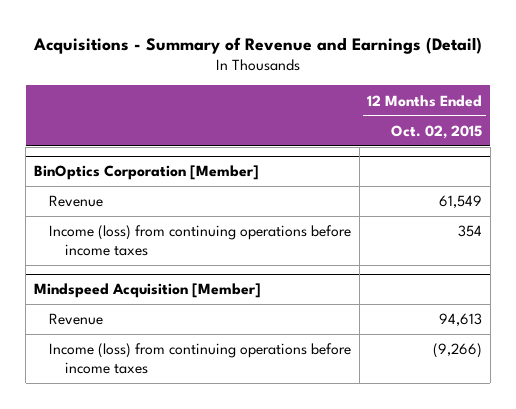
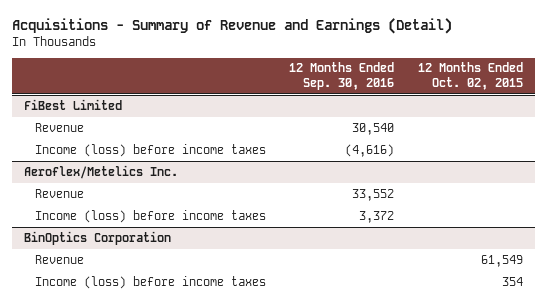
none -> [289,62,395,90] 12 Months Ended Sep. 30, 2016
none -> [23,98,122,110] FiBest Limited
none -> [34,122,84,132] Revenue
none -> [34,143,266,157] Income (loss) before income taxes
none -> [23,164,178,179] Aeroflex/Metelics Inc.
none -> [34,188,84,198] Revenue
none -> [34,209,266,223] Income (loss) before income taxes
[33,165,259,181] BinOptics Corporation [Member] -> [23,230,171,245] BinOptics Corporation
[33,283,261,299] Mindspeed Acquisition [Member] -> none
[49,313,104,326] Revenue -> none
[49,343,352,374] Income (loss) from continuing operations before income taxes -> none
[49,225,352,256] Income (loss) from continuing operations before income taxes -> [34,275,266,289] Income (loss) before income taxes

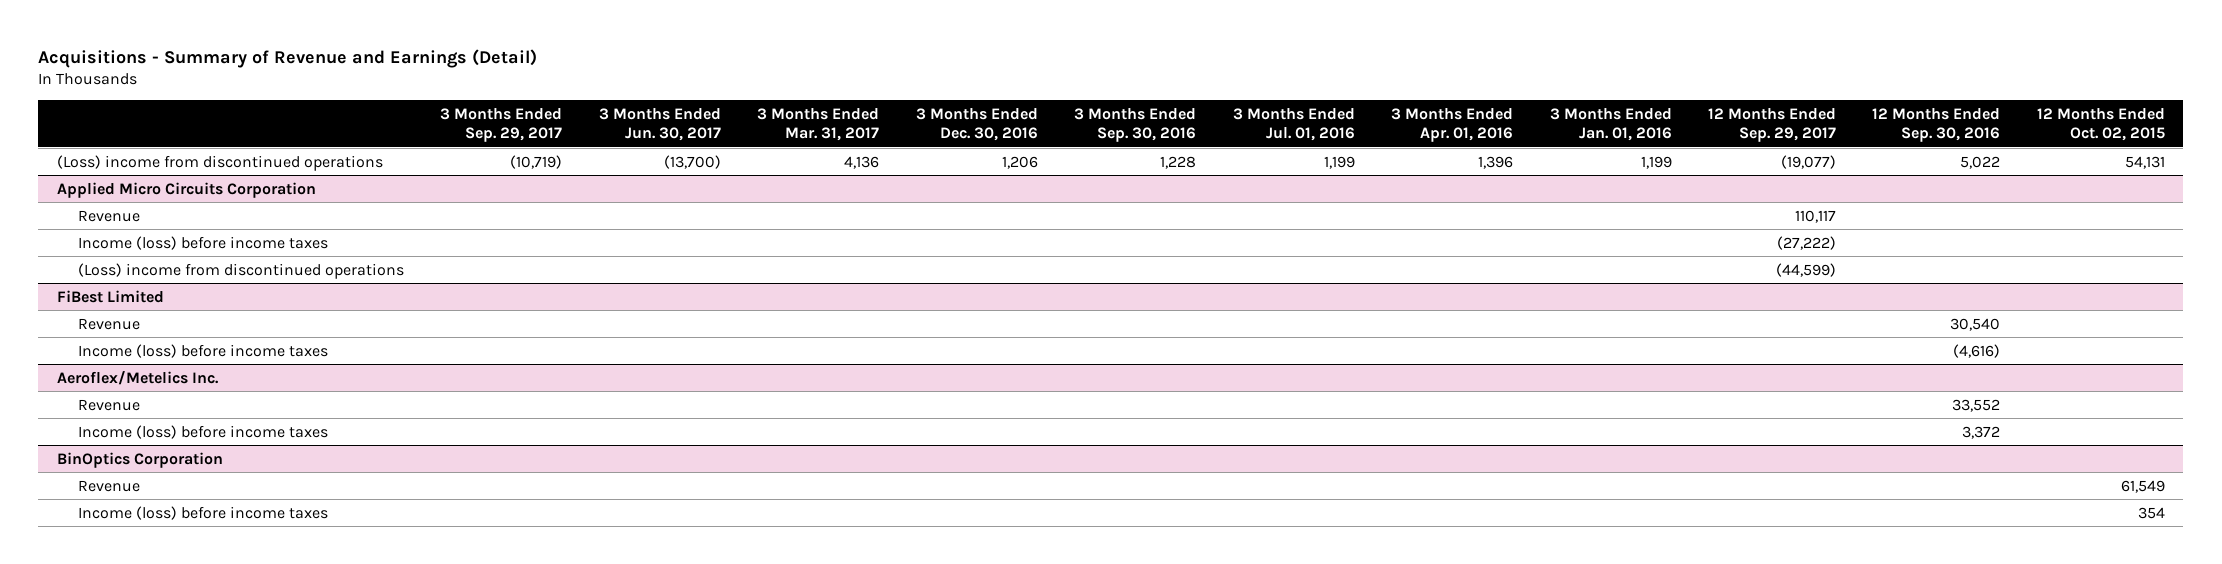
none -> [440,107,563,143] 3 Months Ended Sep. 29, 2017
none -> [598,107,721,142] 3 Months Ended Jun. 30, 2017
none -> [757,107,880,142] 3 Months Ended Mar. 31, 2017
none -> [915,107,1038,142] 3 Months Ended Dec. 30, 2016
none -> [1074,107,1197,143] 3 Months Ended Sep. 30, 2016
none -> [1232,107,1355,142] 3 Months Ended Jul. 01, 2016
none -> [1391,107,1514,143] 3 Months Ended Apr. 01, 2016
none -> [1549,107,1672,142] 3 Months Ended Jan. 01, 2016
none -> [1707,107,1836,143] 12 Months Ended Sep. 29, 2017
none -> [56,154,383,171] (Loss) income from discontinued operations
none -> [56,181,316,198] Applied Micro Circuits Corporation
none -> [77,209,140,222] Revenue
none -> [77,235,328,250] Income (loss) before income taxes
none -> [77,262,404,279] (Loss) income from discontinued operations

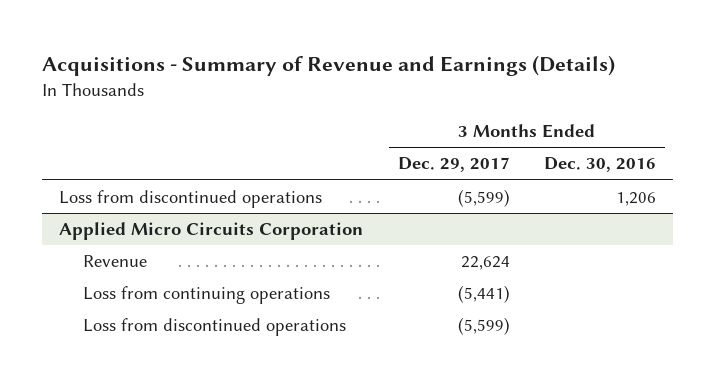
[38,48,538,68] Acquisitions - Summary of Revenue and Earnings (Detail) -> [41,54,615,76] Acquisitions - Summary of Revenue and Earnings (Details)
[440,107,563,143] 3 Months Ended Sep. 29, 2017 -> none
[598,107,721,142] 3 Months Ended Jun. 30, 2017 -> none
[757,107,880,142] 3 Months Ended Mar. 31, 2017 -> none
[1074,107,1197,143] 3 Months Ended Sep. 30, 2016 -> none
[1232,107,1355,142] 3 Months Ended Jul. 01, 2016 -> none
[1391,107,1514,143] 3 Months Ended Apr. 01, 2016 -> none
[1549,107,1672,142] 3 Months Ended Jan. 01, 2016 -> none
[1707,107,1836,143] 12 Months Ended Sep. 29, 2017 -> none
[1872,107,2001,143] 12 Months Ended Sep. 30, 2016 -> none
[2036,107,2165,142] 12 Months Ended Oct. 02, 2015 -> none
none -> [397,157,510,173] Dec. 29, 2017
[56,154,383,171] (Loss) income from discontinued operations -> [59,190,323,209] Loss from discontinued operations
[56,289,164,303] FiBest Limited -> none
[77,317,140,330] Revenue -> none
[77,343,328,358] Income (loss) before income taxes -> none
[56,370,219,385] Aeroflex/Metelics Inc. -> none
[77,398,140,411] Revenue -> none
[77,424,328,439] Income (loss) before income taxes -> none
[56,451,223,468] BinOptics Corporation -> none
[77,479,140,492] Revenue -> none
[77,505,328,520] Income (loss) before income taxes -> none
[77,235,328,250] Income (loss) before income taxes -> [83,286,331,305] Loss from continuing operations
[77,262,404,279] (Loss) income from discontinued operations -> [83,318,347,337] Loss from discontinued operations

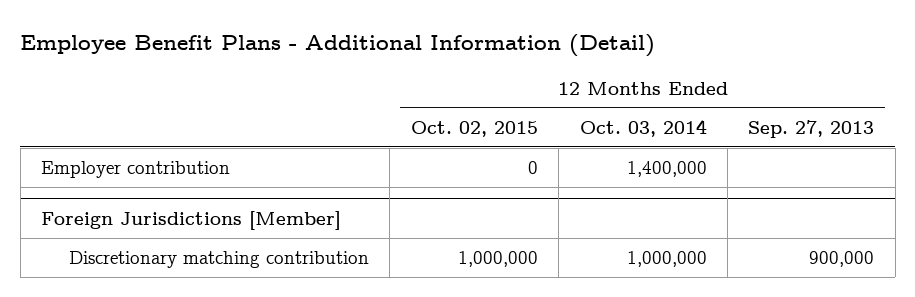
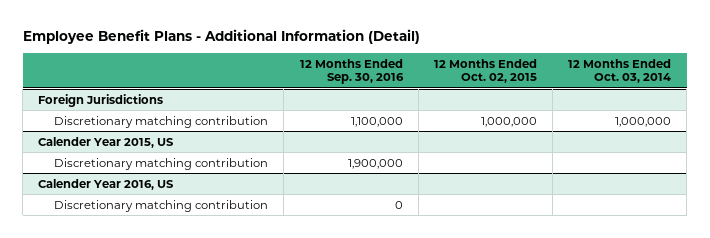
[748,119,875,138] Sep. 27, 2013 -> none
none -> [299,58,404,85] 12 Months Ended Sep. 30, 2016
[40,161,230,179] Employer contribution -> none
[40,210,341,230] Foreign Jurisdictions [Member] -> [38,93,164,107] Foreign Jurisdictions
none -> [38,136,175,148] Calender Year 2015, US
none -> [54,157,269,170] Discretionary matching contribution
none -> [38,178,175,190] Calender Year 2016, US
none -> [54,199,269,212] Discretionary matching contribution

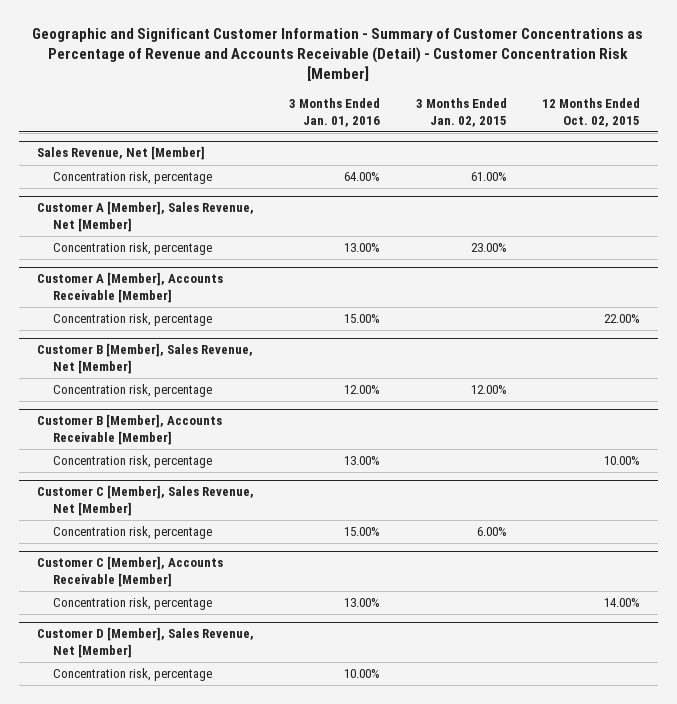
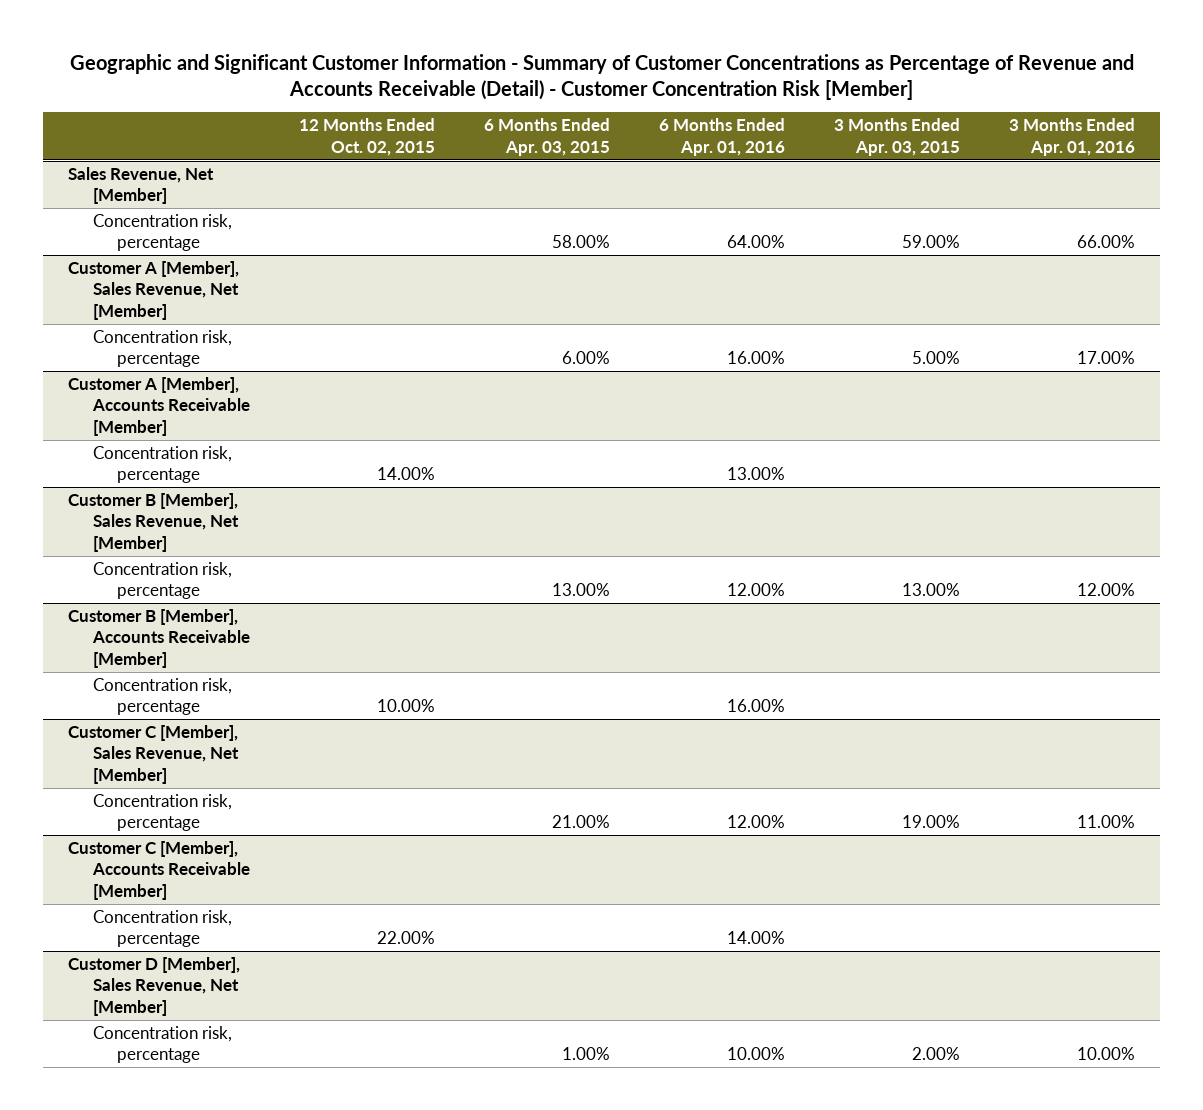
[289,98,381,127] 3 Months Ended Jan. 01, 2016 -> none
[415,98,507,127] 3 Months Ended Jan. 02, 2015 -> none
none -> [483,118,610,156] 6 Months Ended Apr. 03, 2015
none -> [659,118,786,156] 6 Months Ended Apr. 01, 2016
none -> [834,118,961,156] 3 Months Ended Apr. 03, 2015
none -> [1009,118,1136,156] 3 Months Ended Apr. 01, 2016
[604,314,641,324] 22.00% -> [376,467,435,481] 14.00%
[604,598,641,608] 14.00% -> [376,931,435,945] 22.00%

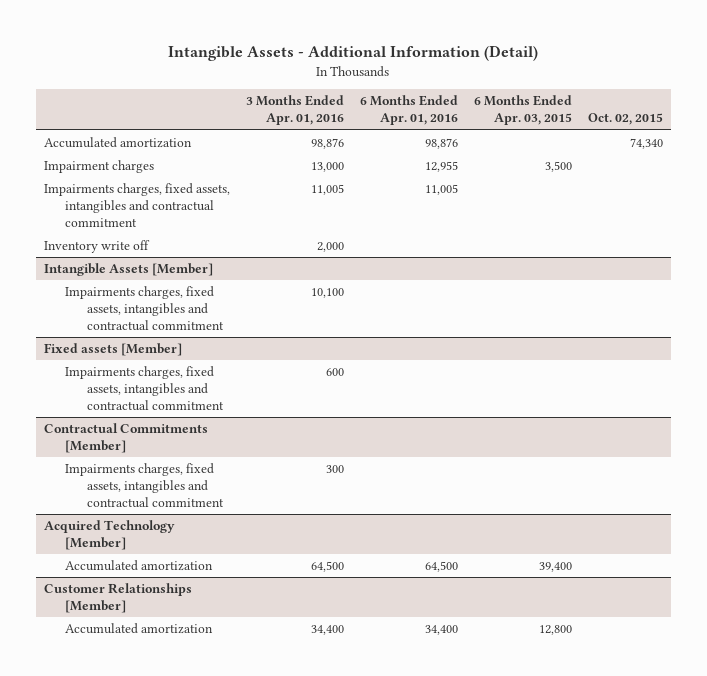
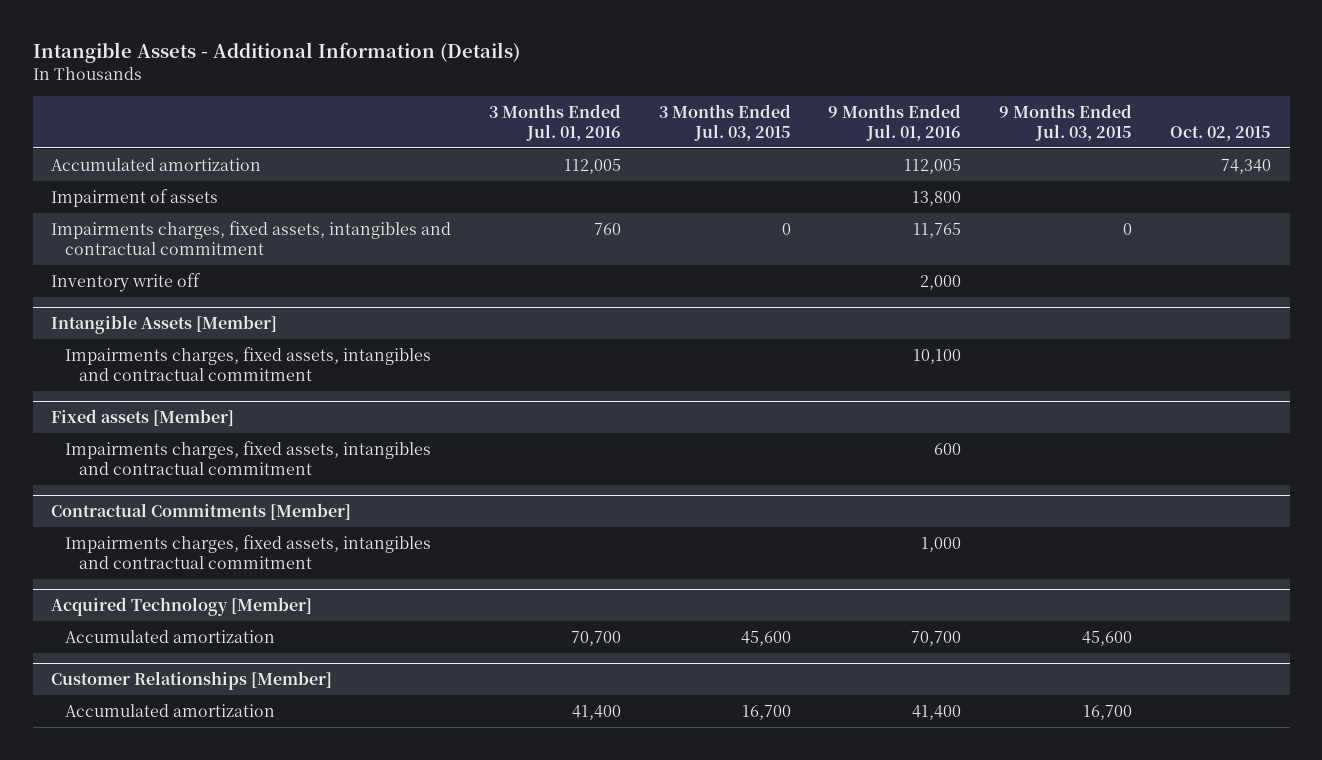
[168,45,539,62] Intangible Assets - Additional Information (Detail) -> [32,41,520,63] Intangible Assets - Additional Information (Details)
[245,95,344,126] 3 Months Ended Apr. 01, 2016 -> none
[359,95,458,126] 6 Months Ended Apr. 01, 2016 -> none
[474,95,573,126] 6 Months Ended Apr. 03, 2015 -> none
none -> [489,103,622,141] 3 Months Ended Jul. 01, 2016
none -> [658,103,791,141] 3 Months Ended Jul. 03, 2015
none -> [828,103,962,141] 9 Months Ended Jul. 01, 2016
none -> [999,103,1133,141] 9 Months Ended Jul. 03, 2015
[43,160,154,174] Impairment charges -> [51,188,219,207] Impairment of assets

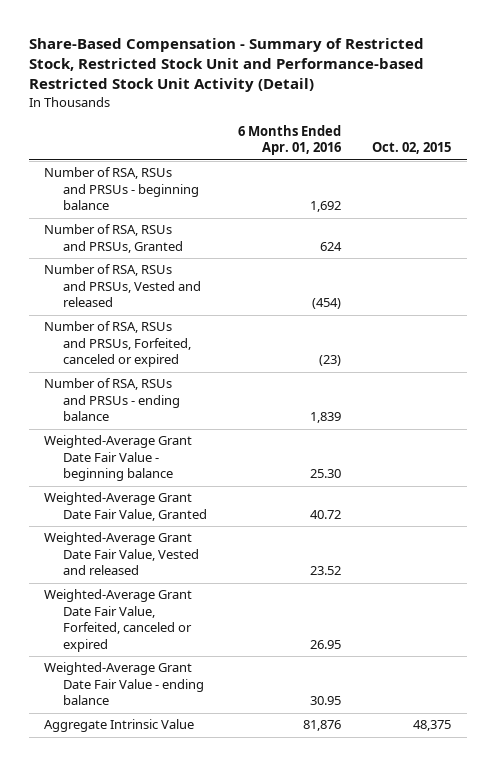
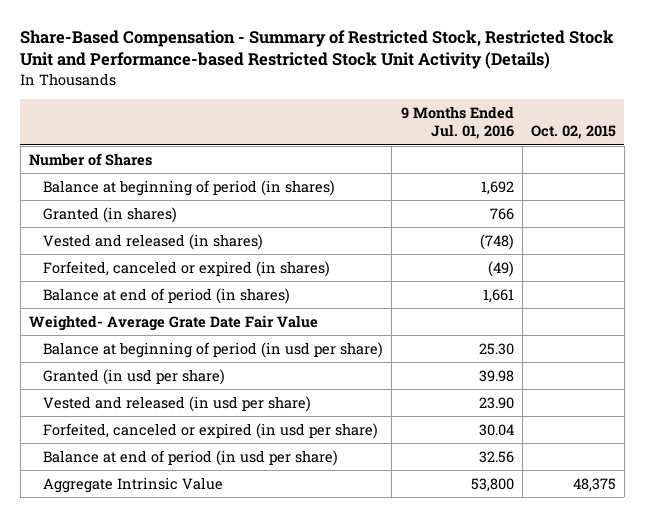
[28,37,424,93] Share-Based Compensation - Summary of Restricted Stock, Restricted Stock Unit and Performance-based Restricted Stock Unit Activity (Detail) -> [20,29,615,70] Share-Based Compensation - Summary of Restricted Stock, Restricted Stock Unit and Performance-based Restricted Stock Unit Activity (Details)
[238,125,342,156] 6 Months Ended Apr. 01, 2016 -> none
none -> [400,106,514,140] 9 Months Ended Jul. 01, 2016
none -> [29,152,153,166] Number of Shares
[44,167,199,211] Number of RSA, RSUs and PRSUs - beginning balance -> [43,179,336,196] Balance at beginning of period (in shares)
[44,224,183,253] Number of RSA, RSUs and PRSUs, Granted -> [43,206,178,223] Granted (in shares)
[44,264,201,308] Number of RSA, RSUs and PRSUs, Vested and released -> [43,233,264,250] Vested and released (in shares)
[44,321,191,368] Number of RSA, RSUs and PRSUs, Forfeited, canceled or expired -> [43,260,331,277] Forfeited, canceled or expired (in shares)
[44,378,180,422] Number of RSA, RSUs and PRSUs - ending balance -> [43,287,291,304] Balance at end of period (in shares)
none -> [29,314,319,331] Weighted- Average Grate Date Fair Value
[44,435,193,482] Weighted-Average Grant Date Fair Value - beginning balance -> [43,341,384,358] Balance at beginning of period (in usd per share)
[44,492,207,521] Weighted-Average Grant Date Fair Value, Granted -> [43,368,226,385] Granted (in usd per share)
[44,532,199,576] Weighted-Average Grant Date Fair Value, Vested and released -> [43,395,312,412] Vested and released (in usd per share)
[44,589,193,652] Weighted-Average Grant Date Fair Value, Forfeited, canceled or expired -> [43,422,379,439] Forfeited, canceled or expired (in usd per share)
[44,662,204,706] Weighted-Average Grant Date Fair Value - ending balance -> [43,449,339,466] Balance at end of period (in usd per share)

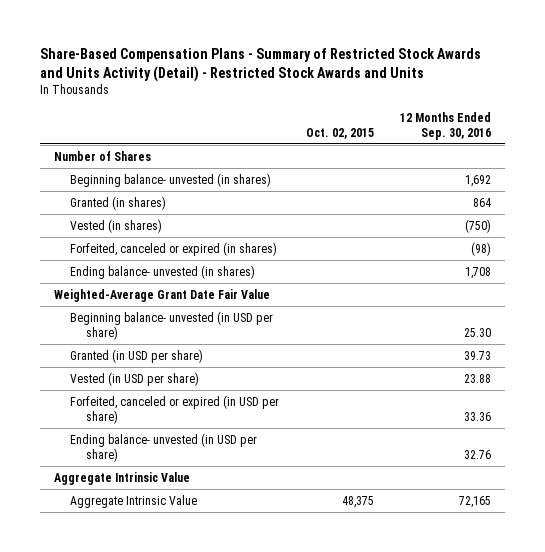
[20,29,615,70] Share-Based Compensation - Summary of Restricted Stock, Restricted Stock Unit and Performance-based Restricted Stock Unit Activity (Details) -> [40,47,482,82] Share-Based Compensation Plans - Summary of Restricted Stock Awards and Units Activity (Detail) - Restricted Stock Awards and Units
[400,106,514,140] 9 Months Ended Jul. 01, 2016 -> none
none -> [400,111,492,140] 12 Months Ended Sep. 30, 2016
[43,179,336,196] Balance at beginning of period (in shares) -> [69,172,271,187] Beginning balance- unvested (in shares)
[43,233,264,250] Vested and released (in shares) -> [69,218,162,233] Vested (in shares)
[43,287,291,304] Balance at end of period (in shares) -> [69,264,255,279] Ending balance- unvested (in shares)
[29,314,319,331] Weighted- Average Grate Date Fair Value -> [53,288,270,302] Weighted-Average Grant Date Fair Value
[43,341,384,358] Balance at beginning of period (in usd per share) -> [69,310,273,340] Beginning balance- unvested (in USD per share)
[43,368,226,385] Granted (in usd per share) -> [69,348,203,363] Granted (in USD per share)
[43,395,312,412] Vested and released (in usd per share) -> [69,371,199,386] Vested (in USD per share)
[43,422,379,439] Forfeited, canceled or expired (in usd per share) -> [69,394,279,424] Forfeited, canceled or expired (in USD per share)
[43,449,339,466] Balance at end of period (in usd per share) -> [69,432,257,462] Ending balance- unvested (in USD per share)
none -> [53,471,190,485] Aggregate Intrinsic Value

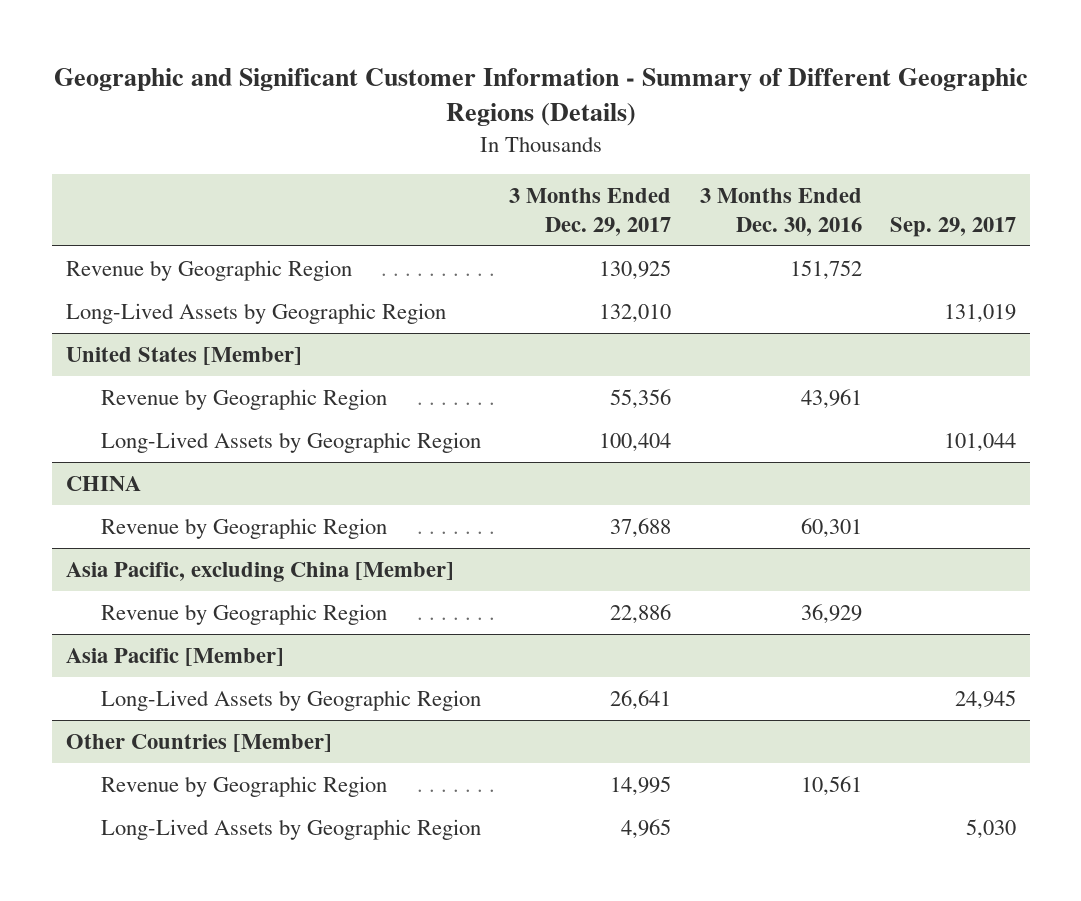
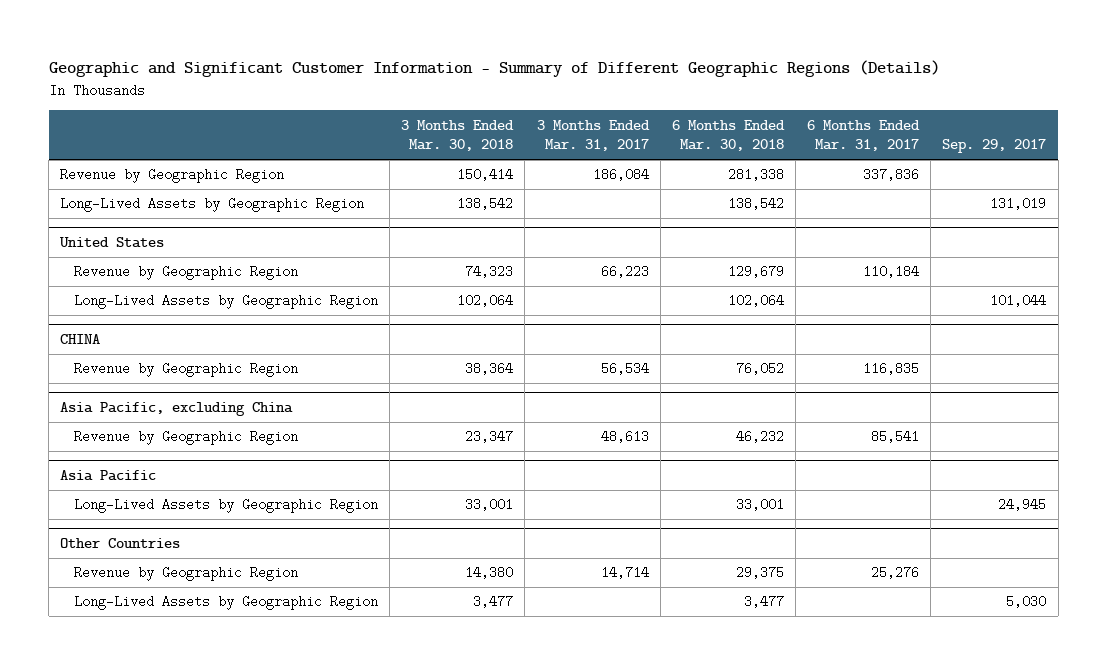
[509,187,672,236] 3 Months Ended Dec. 29, 2017 -> none
[699,187,862,236] 3 Months Ended Dec. 30, 2016 -> none
none -> [401,119,515,152] 3 Months Ended Mar. 30, 2018
none -> [536,119,650,152] 3 Months Ended Mar. 31, 2017
none -> [671,119,785,152] 6 Months Ended Mar. 30, 2018
none -> [807,119,921,152] 6 Months Ended Mar. 31, 2017
[65,346,302,365] United States [Member] -> [59,237,165,249] United States
[65,561,454,582] Asia Pacific, excluding China [Member] -> [60,402,294,417] Asia Pacific, excluding China
[65,647,284,666] Asia Pacific [Member] -> [60,470,157,482] Asia Pacific
[65,733,332,752] Other Countries [Member] -> [60,538,181,549] Other Countries

